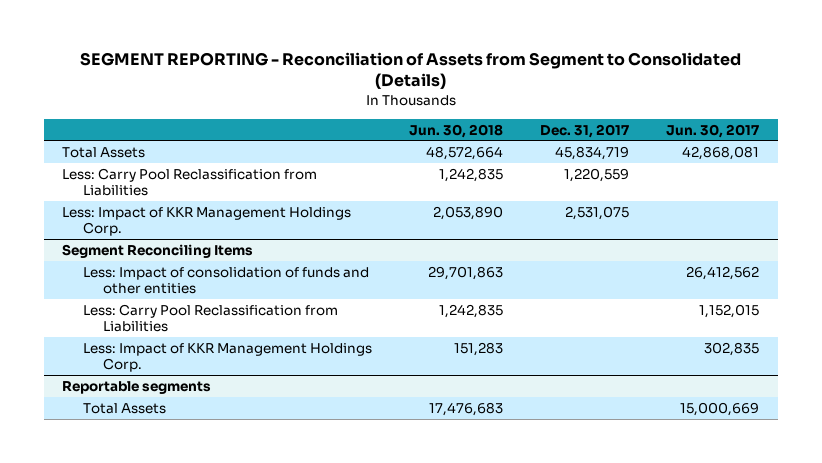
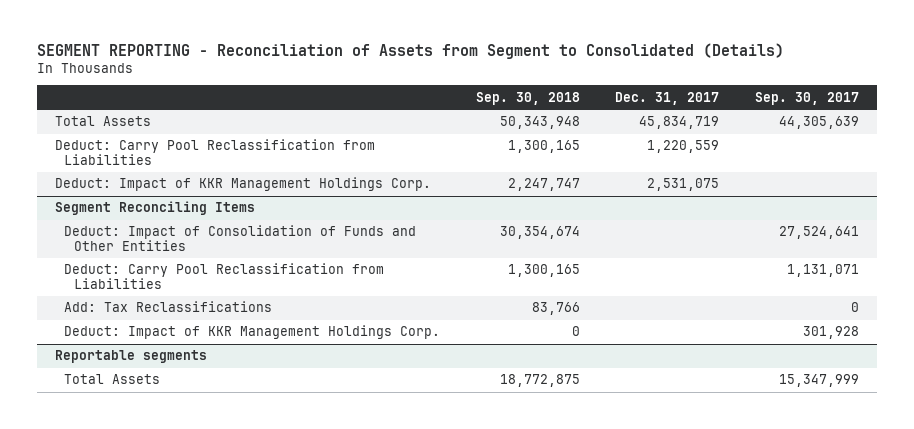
[409,123,504,138] Jun. 30, 2018 -> none
[666,123,760,138] Jun. 30, 2017 -> none
none -> [475,91,580,105] Sep. 30, 2018
none -> [754,91,859,105] Sep. 30, 2017
[62,167,318,197] Less: Carry Pool Reclassification from Liabilities -> [54,139,375,166] Deduct: Carry Pool Reclassification from Liabilities
[62,206,352,237] Less: Impact of KKR Management Holdings Corp. -> [54,177,431,192] Deduct: Impact of KKR Management Holdings Corp.
[82,266,369,295] Less: Impact of consolidation of funds and other entities -> [64,225,417,252] Deduct: Impact of Consolidation of Funds and Other Entities
[82,303,338,333] Less: Carry Pool Reclassification from Liabilities -> [64,263,385,290] Deduct: Carry Pool Reclassification from Liabilities
none -> [64,301,273,313] Add: Tax Reclassifications
[82,342,372,373] Less: Impact of KKR Management Holdings Corp. -> [64,325,441,340] Deduct: Impact of KKR Management Holdings Corp.

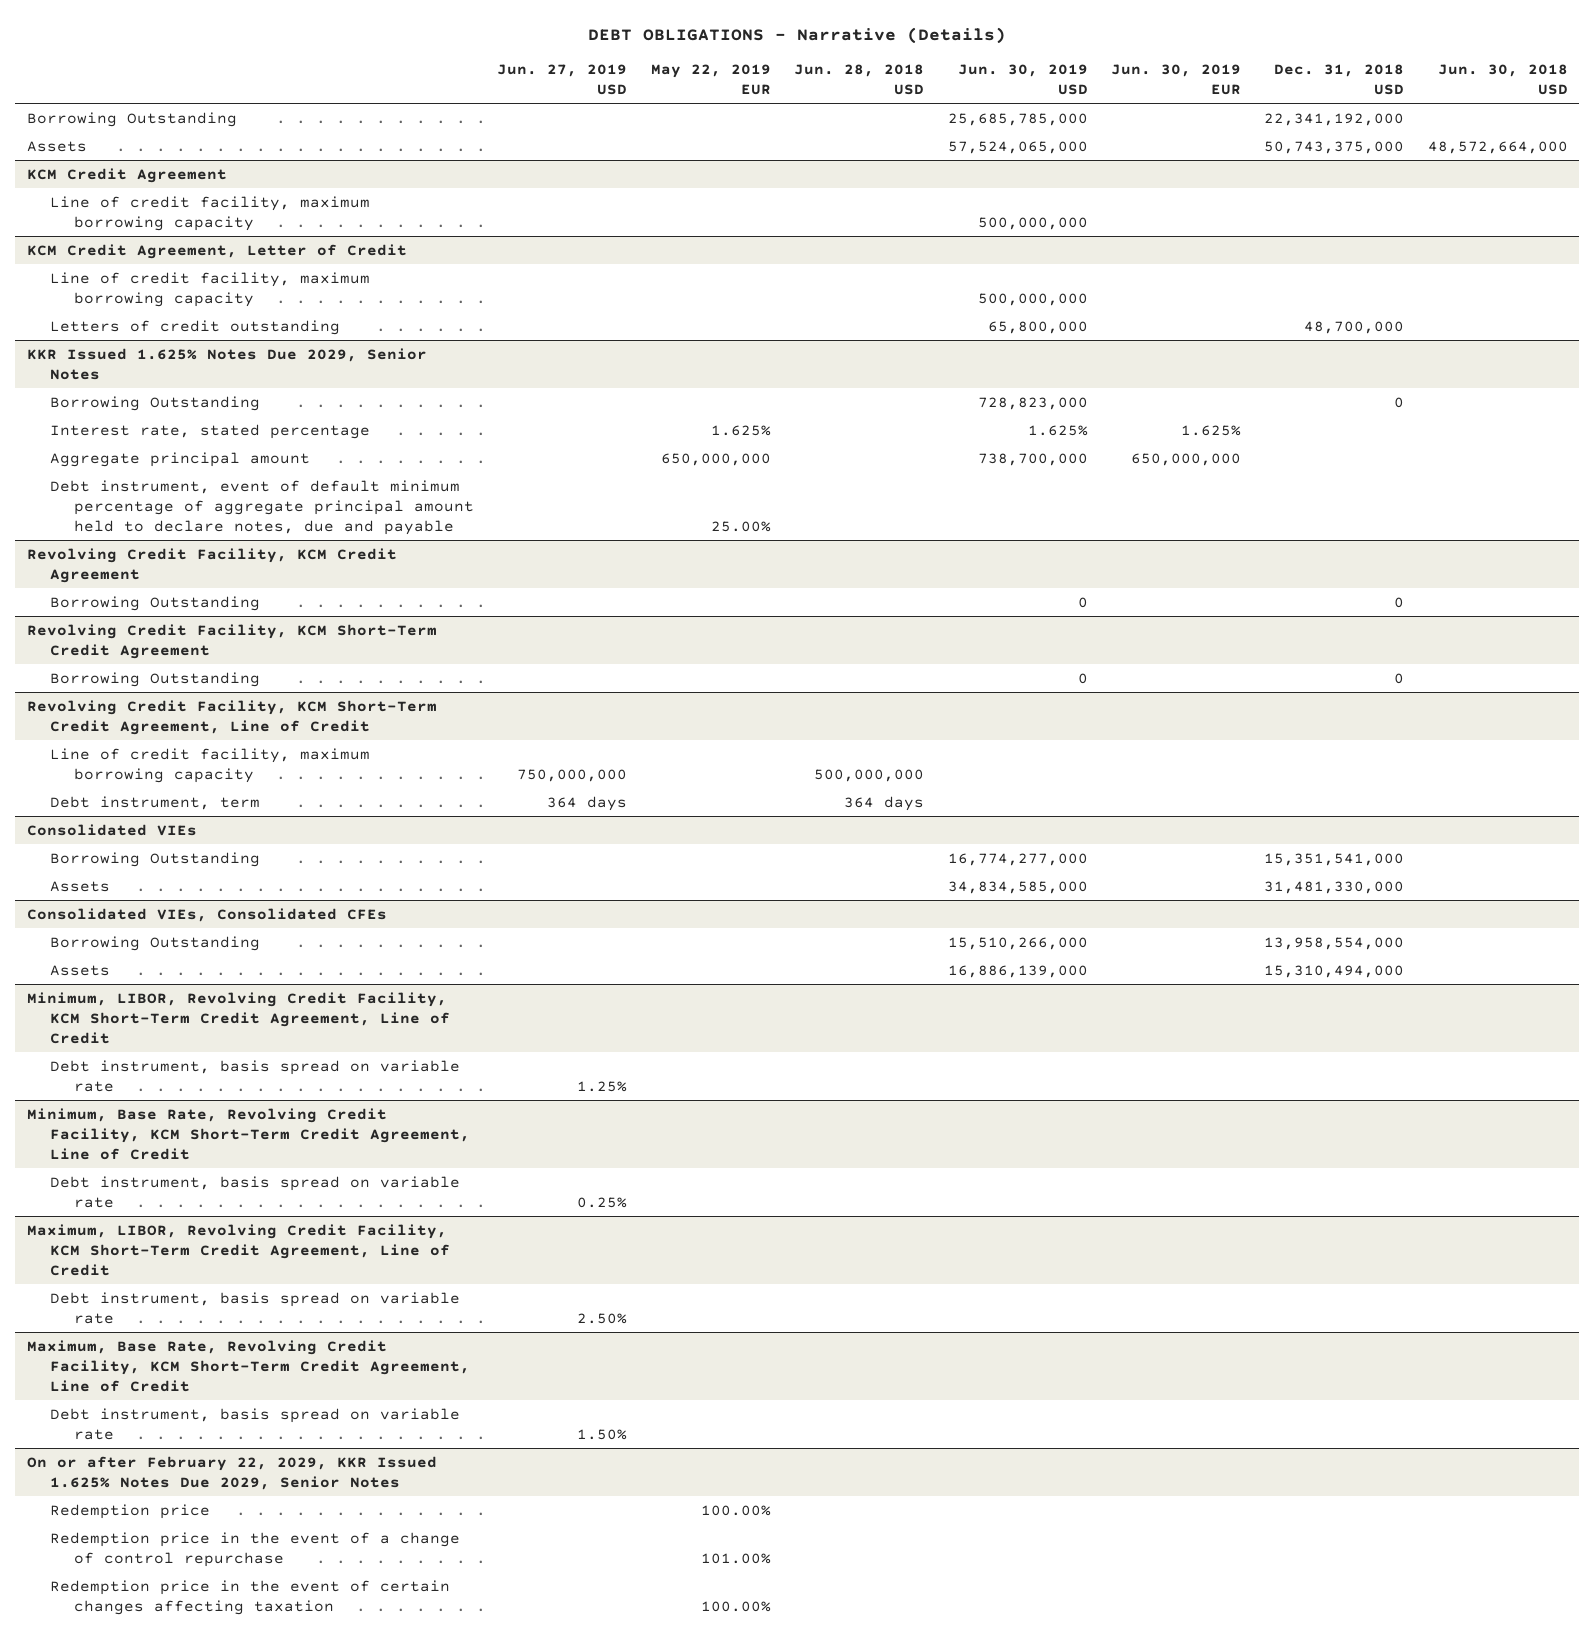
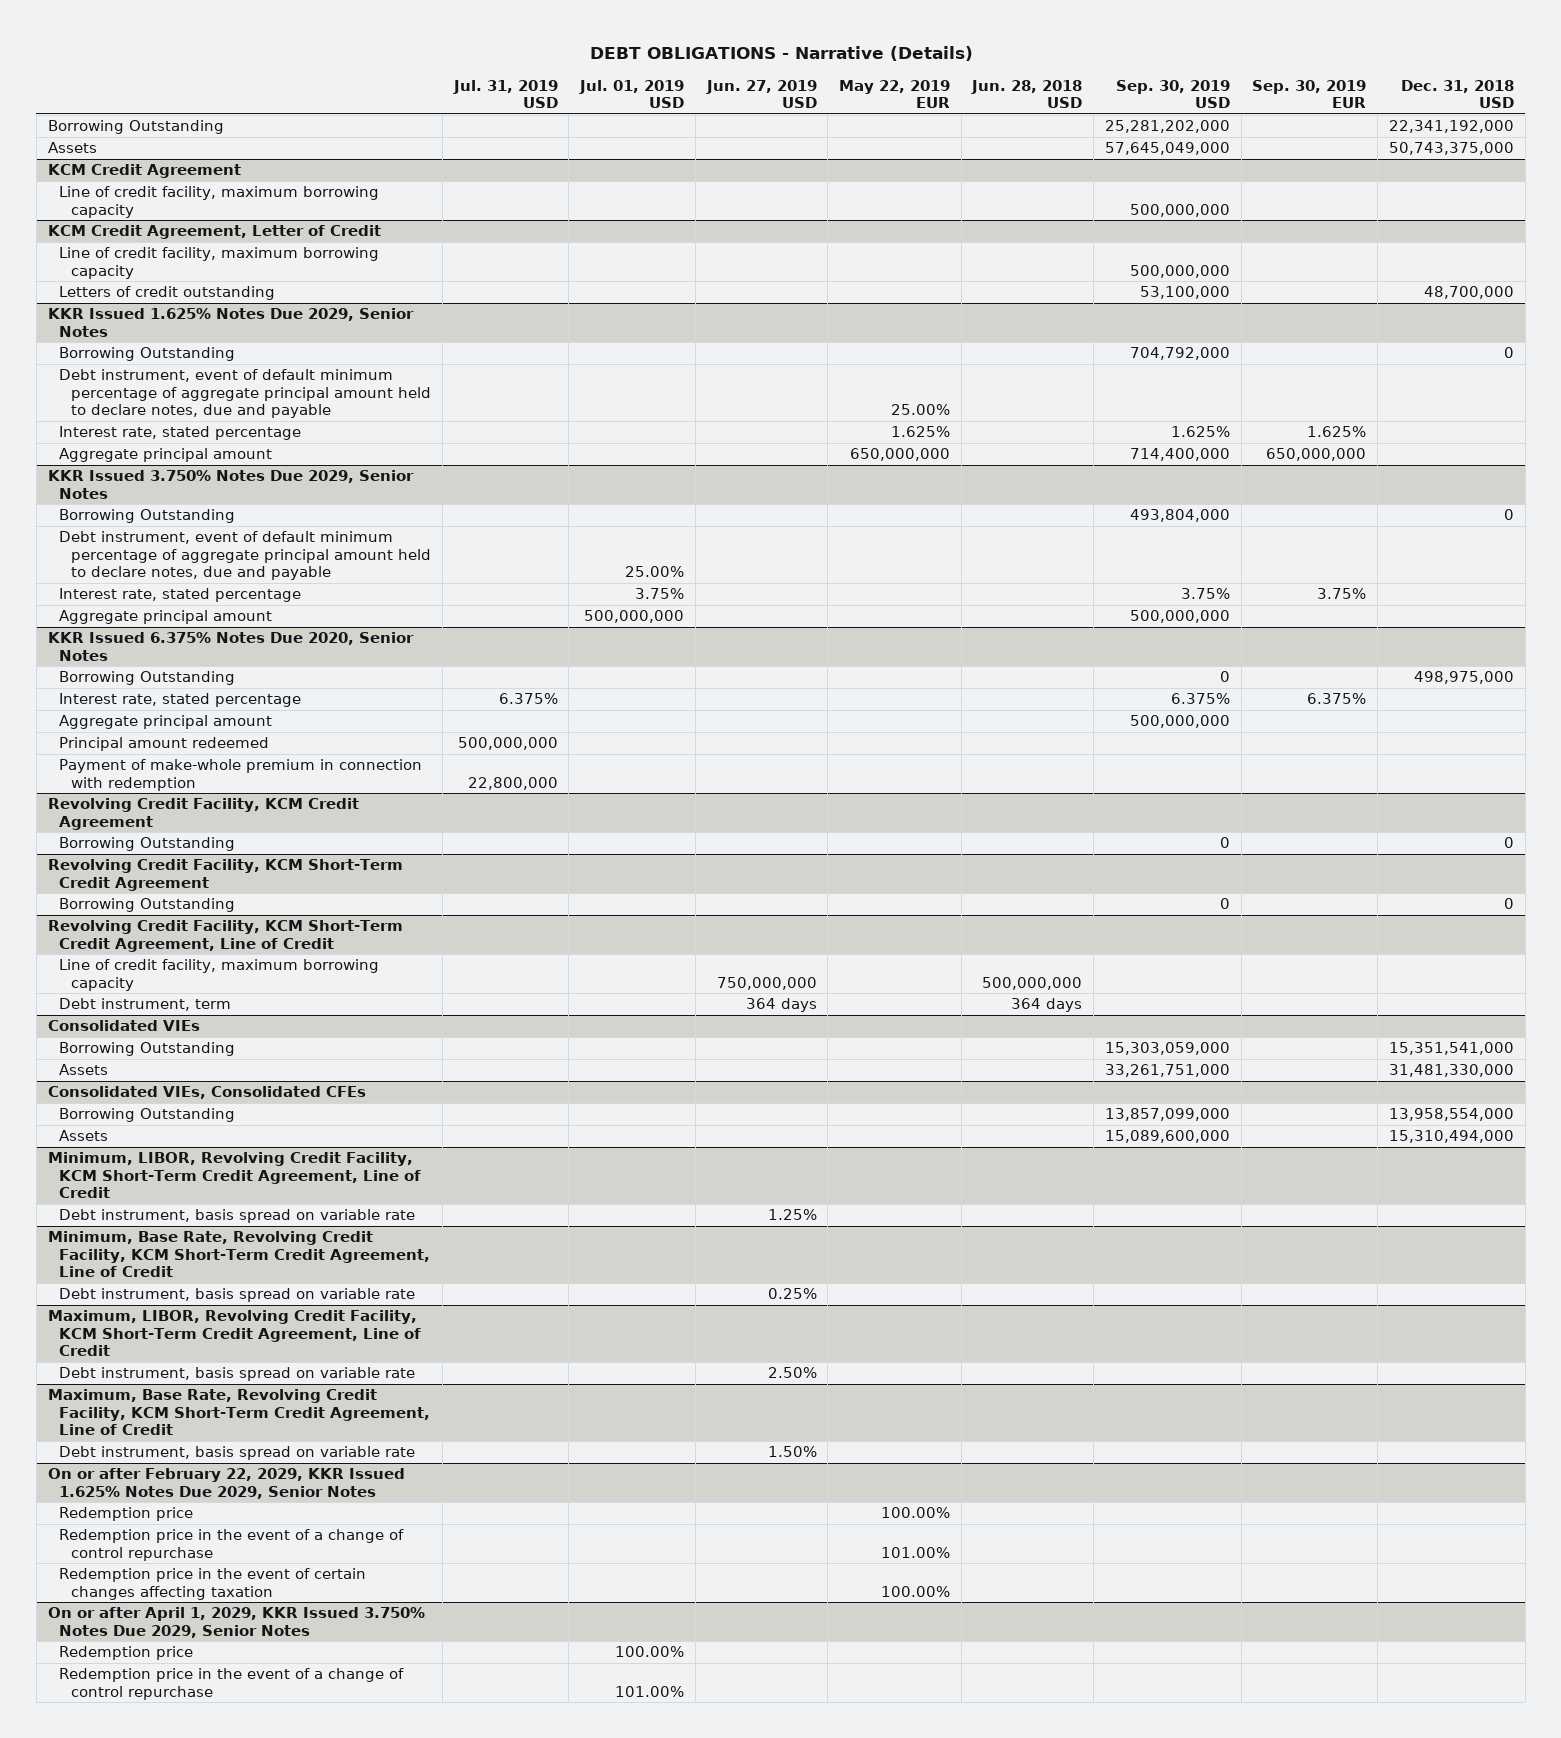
[957,63,1088,95] Jun. 30, 2019 USD -> none
[1111,63,1242,95] Jun. 30, 2019 EUR -> none
[1437,63,1568,95] Jun. 30, 2018 USD -> none
none -> [452,79,558,109] Jul. 31, 2019 USD
none -> [579,79,685,109] Jul. 01, 2019 USD
none -> [1115,79,1230,109] Sep. 30, 2019 USD
none -> [1252,79,1367,109] Sep. 30, 2019 EUR
[50,479,475,535] Debt instrument, event of default minimum percentage of aggregate principal amount held to declare notes, due and payable -> [59,369,432,419] Debt instrument, event of default minimum percentage of aggregate principal amount held to declare notes, due and payable
none -> [47,470,414,499] KKR Issued 3.750% Notes Due 2029, Senior Notes
none -> [59,509,236,524] Borrowing Outstanding
none -> [59,531,432,581] Debt instrument, event of default minimum percentage of aggregate principal amount held to declare notes, due and payable
none -> [59,588,302,603] Interest rate, stated percentage
none -> [59,610,273,625] Aggregate principal amount
none -> [47,632,414,661] KKR Issued 6.375% Notes Due 2020, Senior Notes
none -> [59,671,236,686] Borrowing Outstanding
none -> [59,693,302,708] Interest rate, stated percentage
none -> [59,715,273,730] Aggregate principal amount
none -> [59,737,270,752] Principal amount redeemed
none -> [59,759,423,791] Payment of make-whole premium in connection with redemption
none -> [47,1607,425,1638] On or after April 1, 2029, KKR Issued 3.750% Notes Due 2029, Senior Notes
none -> [59,1646,194,1661] Redemption price
none -> [59,1668,405,1700] Redemption price in the event of a change of control repurchase

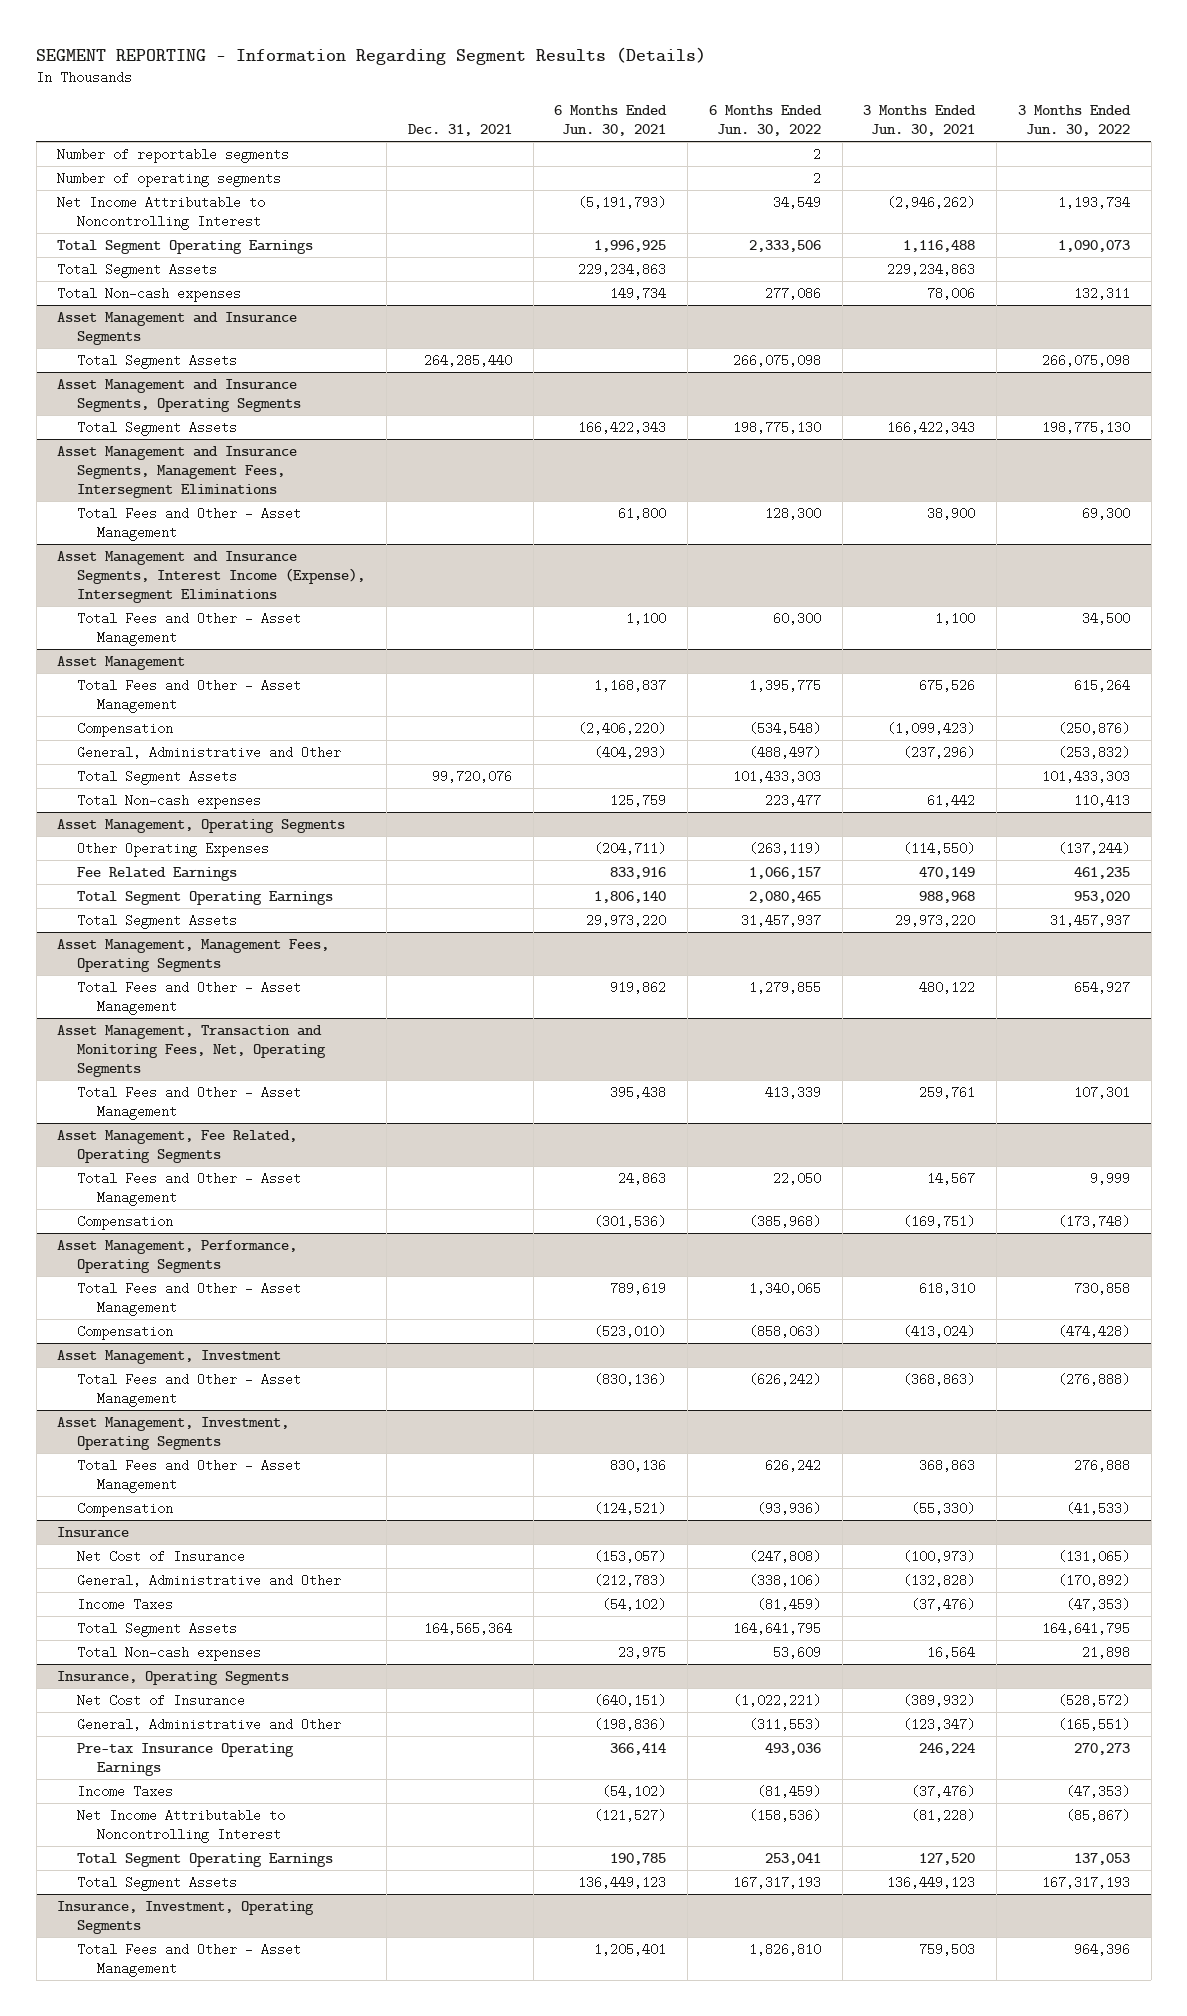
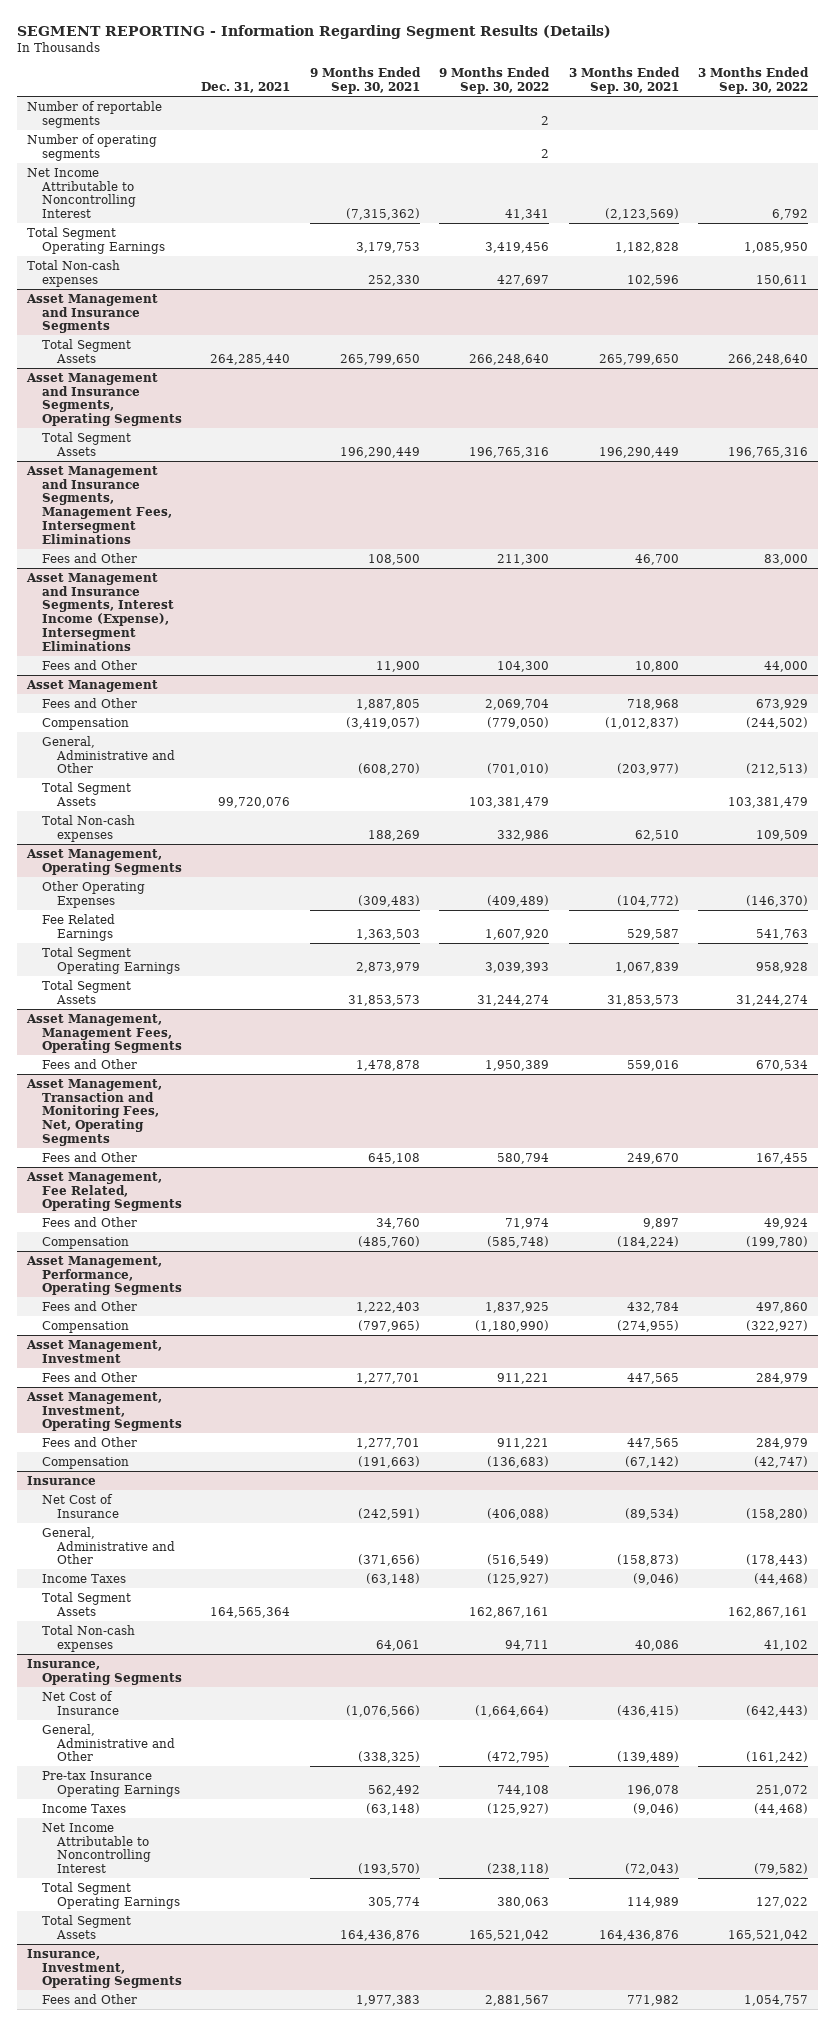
[554,105,668,136] 6 Months Ended Jun. 30, 2021 -> none
[708,105,822,136] 6 Months Ended Jun. 30, 2022 -> none
[863,105,977,136] 3 Months Ended Jun. 30, 2021 -> none
[1017,105,1131,136] 3 Months Ended Jun. 30, 2022 -> none
none -> [309,67,421,94] 9 Months Ended Sep. 30, 2021
none -> [439,67,551,94] 9 Months Ended Sep. 30, 2022
none -> [568,67,680,94] 3 Months Ended Sep. 30, 2021
none -> [698,67,810,94] 3 Months Ended Sep. 30, 2022
[57,263,218,279] Total Segment Assets -> none
[77,507,302,541] Total Fees and Other - Asset Management -> [41,552,137,563] Fees and Other
[77,612,302,646] Total Fees and Other - Asset Management -> [41,659,137,670] Fees and Other
[77,679,302,713] Total Fees and Other - Asset Management -> [41,697,137,708] Fees and Other
[77,981,302,1015] Total Fees and Other - Asset Management -> [41,1058,137,1069] Fees and Other
[77,1086,302,1120] Total Fees and Other - Asset Management -> [41,1151,137,1162] Fees and Other
[77,1172,302,1206] Total Fees and Other - Asset Management -> [41,1216,137,1227] Fees and Other
[77,1282,302,1316] Total Fees and Other - Asset Management -> [41,1300,137,1311] Fees and Other
[77,1373,302,1407] Total Fees and Other - Asset Management -> [41,1371,137,1382] Fees and Other
[77,1459,302,1493] Total Fees and Other - Asset Management -> [41,1436,137,1447] Fees and Other
[77,1943,302,1977] Total Fees and Other - Asset Management -> [41,1993,137,2004] Fees and Other

